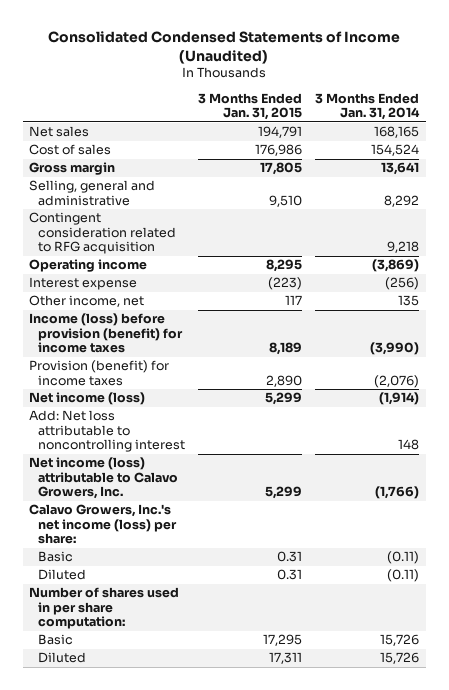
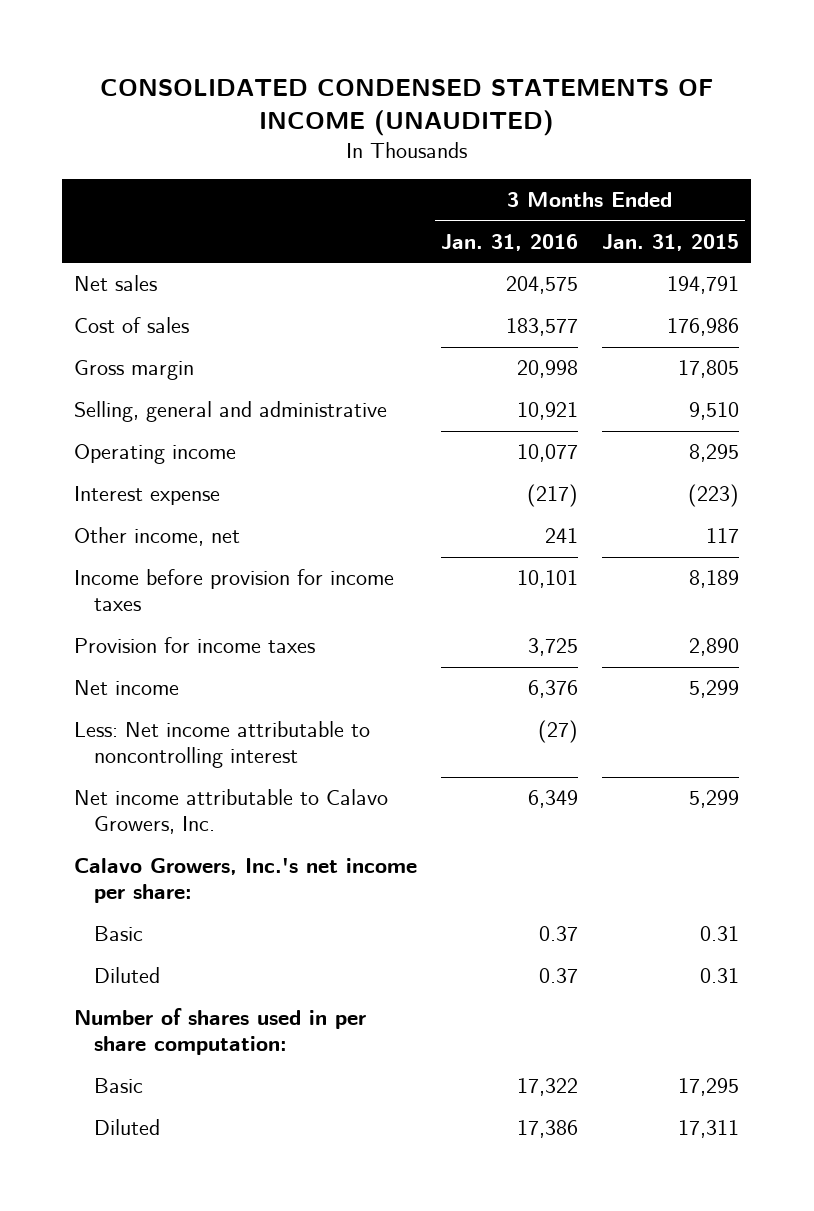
[48,30,401,64] Consolidated Condensed Statements of Income (Unaudited) -> [99,78,713,136] CONSOLIDATED CONDENSED STATEMENTS OF INCOME (UNAUDITED)
[315,92,421,121] 3 Months Ended Jan. 31, 2014 -> none
none -> [441,233,579,251] Jan. 31, 2016
[29,212,177,255] Contingent consideration related to RFG acquisition -> none
[29,313,184,354] Income (loss) before provision (benefit) for income taxes -> [74,569,395,612] Income before provision for income taxes
[29,360,170,386] Provision (benefit) for income taxes -> [74,637,316,654] Provision for income taxes
[29,392,146,406] Net income (loss) -> [74,680,180,696] Net income
[29,410,186,453] Add: Net loss attributable to noncontrolling interest -> [74,721,371,769] Less: Net income attributable to noncontrolling interest
[29,457,179,500] Net income (loss) attributable to Calavo Growers, Inc. -> [74,789,389,835] Net income attributable to Calavo Growers, Inc.
[29,504,178,545] Calavo Growers, Inc.'s net income (loss) per share: -> [74,858,418,904] Calavo Growers, Inc.'s net income per share:

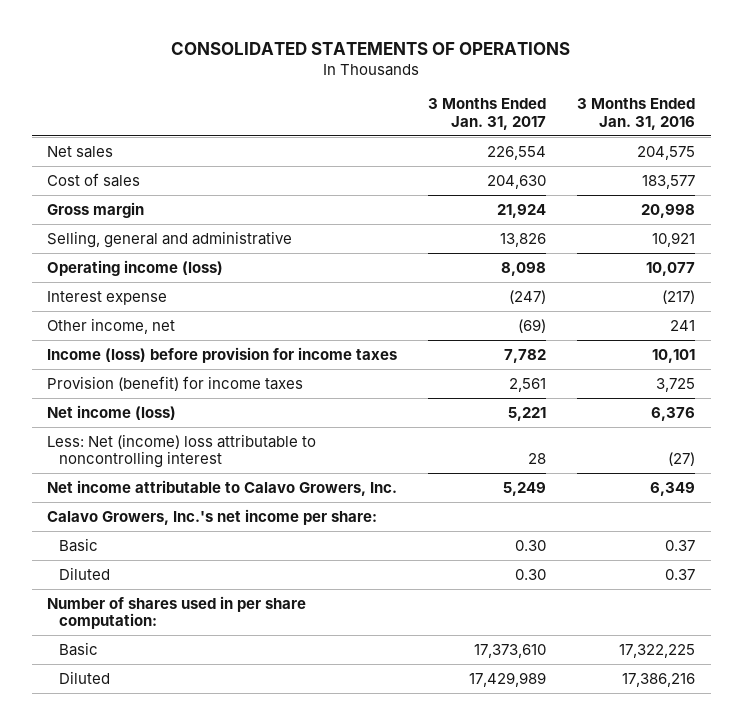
[99,78,713,136] CONSOLIDATED CONDENSED STATEMENTS OF INCOME (UNAUDITED) -> [171,41,571,55] CONSOLIDATED STATEMENTS OF OPERATIONS
[602,233,740,251] Jan. 31, 2015 -> none
none -> [428,98,547,130] 3 Months Ended Jan. 31, 2017
[74,444,237,465] Operating income -> [47,259,224,276] Operating income (loss)
[74,569,395,612] Income before provision for income taxes -> [47,346,398,363] Income (loss) before provision for income taxes
[74,637,316,654] Provision for income taxes -> [47,375,304,391] Provision (benefit) for income taxes
[74,680,180,696] Net income -> [47,404,177,420] Net income (loss)
[74,721,371,769] Less: Net income attributable to noncontrolling interest -> [47,433,317,468] Less: Net (income) loss attributable to noncontrolling interest
[517,1078,579,1097] 17,322 -> [619,643,696,658] 17,322,225
[517,1120,579,1139] 17,386 -> [622,672,696,687] 17,386,216

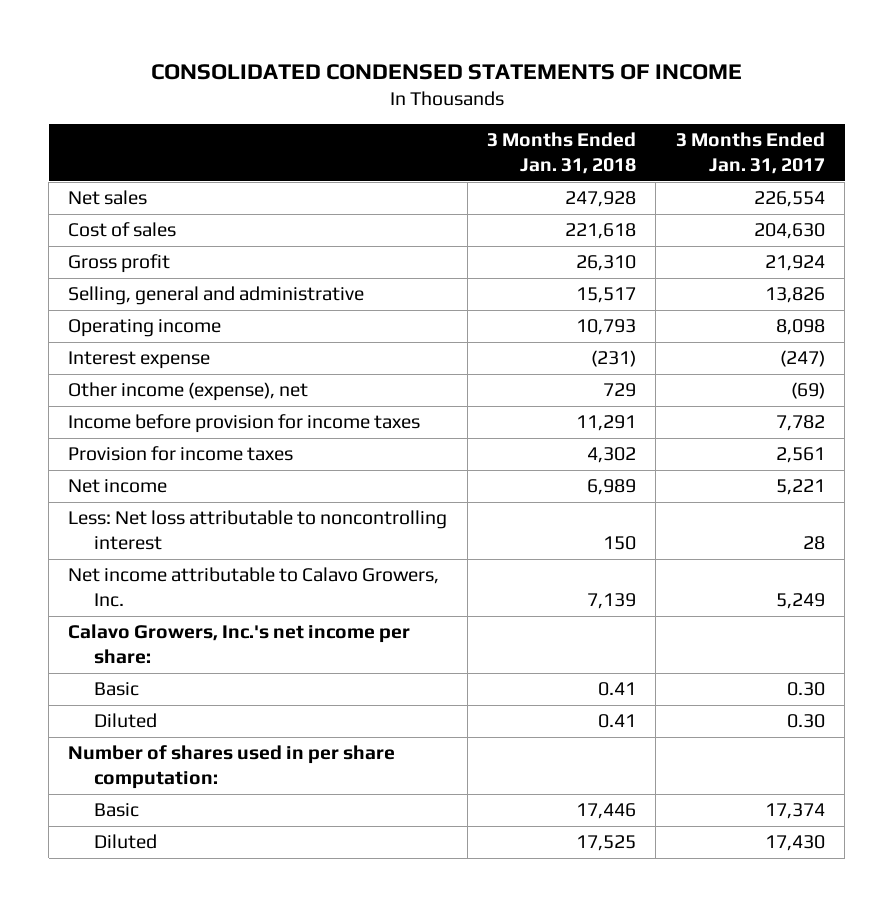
[171,41,571,55] CONSOLIDATED STATEMENTS OF OPERATIONS -> [150,63,742,80] CONSOLIDATED CONDENSED STATEMENTS OF INCOME
[577,98,696,130] 3 Months Ended Jan. 31, 2016 -> none
none -> [487,132,637,175] 3 Months Ended Jan. 31, 2018
[47,201,145,218] Gross margin -> [68,254,171,274] Gross profit
[47,259,224,276] Operating income (loss) -> [68,319,222,338] Operating income
[47,317,176,334] Other income, net -> [68,382,309,402] Other income (expense), net
[47,346,398,363] Income (loss) before provision for income taxes -> [68,414,421,434] Income before provision for income taxes
[47,375,304,391] Provision (benefit) for income taxes -> [68,446,294,462] Provision for income taxes
[47,404,177,420] Net income (loss) -> [68,479,168,494] Net income
[47,433,317,468] Less: Net (income) loss attributable to noncontrolling interest -> [68,510,448,551] Less: Net loss attributable to noncontrolling interest
[474,643,547,658] 17,373,610 -> [764,803,825,820] 17,374
[469,671,547,687] 17,429,989 -> [764,835,825,852] 17,430

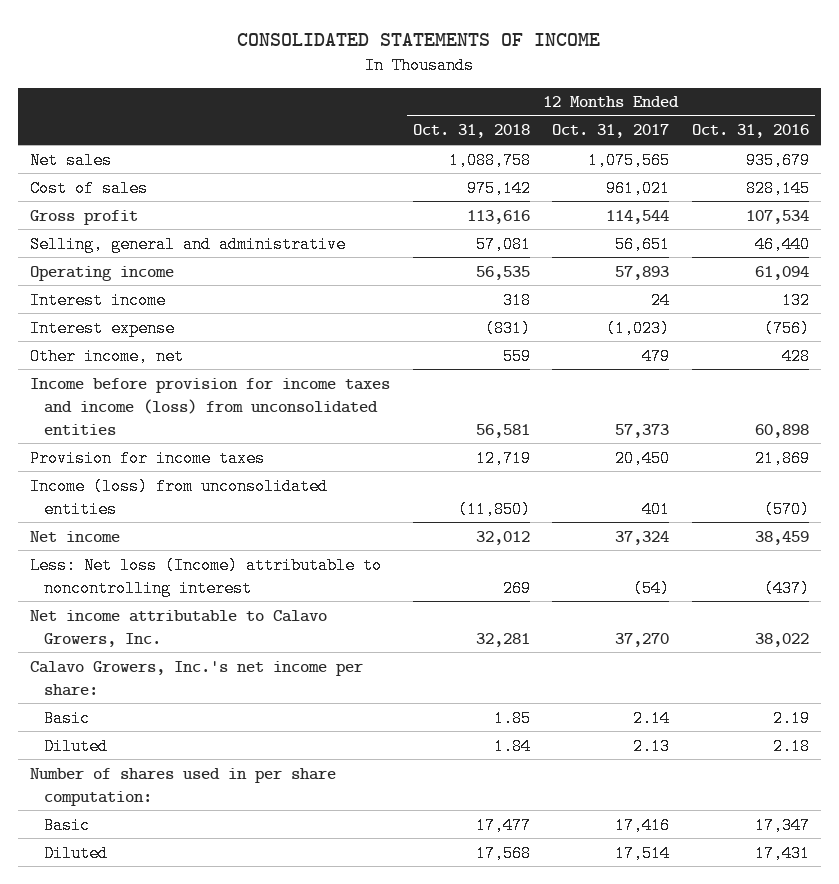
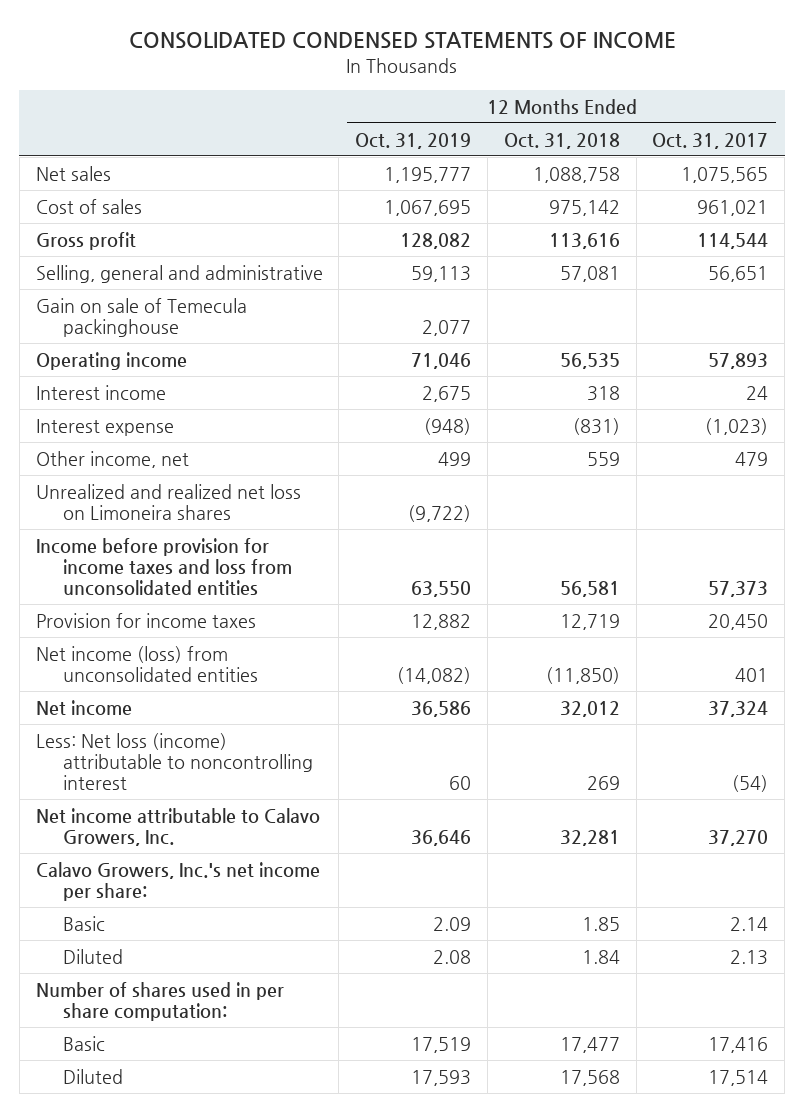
[237,32,601,46] CONSOLIDATED STATEMENTS OF INCOME -> [129,32,677,50] CONSOLIDATED CONDENSED STATEMENTS OF INCOME
[692,124,810,139] Oct. 31, 2016 -> none
none -> [355,132,472,149] Oct. 31, 2019
none -> [35,297,247,337] Gain on sale of Temecula packinghouse
none -> [35,483,301,520] Unrealized and realized net loss on Limoneira shares
[29,377,390,435] Income before provision for income taxes and income (loss) from unconsolidated entities -> [35,537,293,597] Income before provision for income taxes and loss from unconsolidated entities
[29,477,328,518] Income (loss) from unconsolidated entities -> [35,645,259,682] Net income (loss) from unconsolidated entities
[29,556,382,597] Less: Net loss (Income) attributable to noncontrolling interest -> [35,732,314,791] Less: Net loss (income) attributable to noncontrolling interest

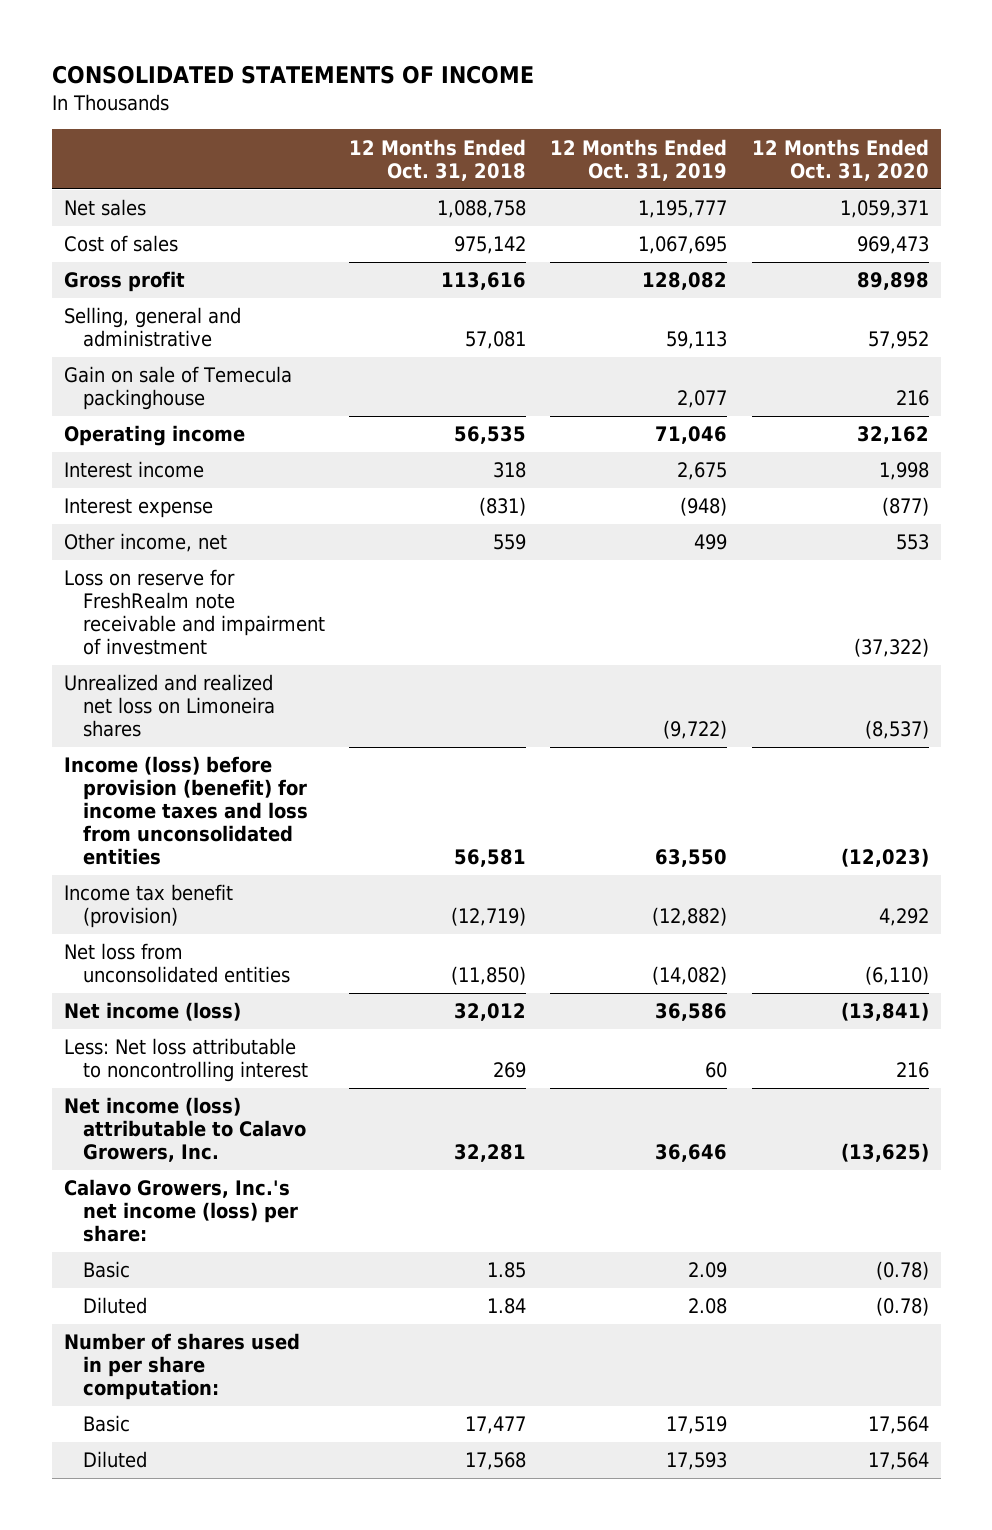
[129,32,677,50] CONSOLIDATED CONDENSED STATEMENTS OF INCOME -> [51,64,534,84] CONSOLIDATED STATEMENTS OF INCOME
[652,132,769,149] Oct. 31, 2017 -> none
none -> [751,138,929,181] 12 Months Ended Oct. 31, 2020
none -> [63,569,325,656] Loss on reserve for FreshRealm note receivable and impairment of investment
[35,537,293,597] Income before provision for income taxes and loss from unconsolidated entities -> [63,756,308,866] Income (loss) before provision (benefit) for income taxes and loss from unconsolidated entities
[35,612,256,628] Provision for income taxes -> [63,884,233,929] Income tax benefit (provision)
[411,613,472,630] 12,882 -> [652,907,728,927] (12,882)
[559,613,620,630] 12,719 -> [451,907,527,927] (12,719)
[35,645,259,682] Net income (loss) from unconsolidated entities -> [63,943,290,984] Net loss from unconsolidated entities
[35,699,132,716] Net income -> [63,1002,241,1022] Net income (loss)
[35,732,314,791] Less: Net loss (income) attributable to noncontrolling interest -> [63,1038,308,1083] Less: Net loss attributable to noncontrolling interest
[35,807,320,846] Net income attributable to Calavo Growers, Inc. -> [63,1097,306,1163] Net income (loss) attributable to Calavo Growers, Inc.
[35,861,320,901] Calavo Growers, Inc.'s net income per share: -> [63,1179,298,1243] Calavo Growers, Inc.'s net income (loss) per share:

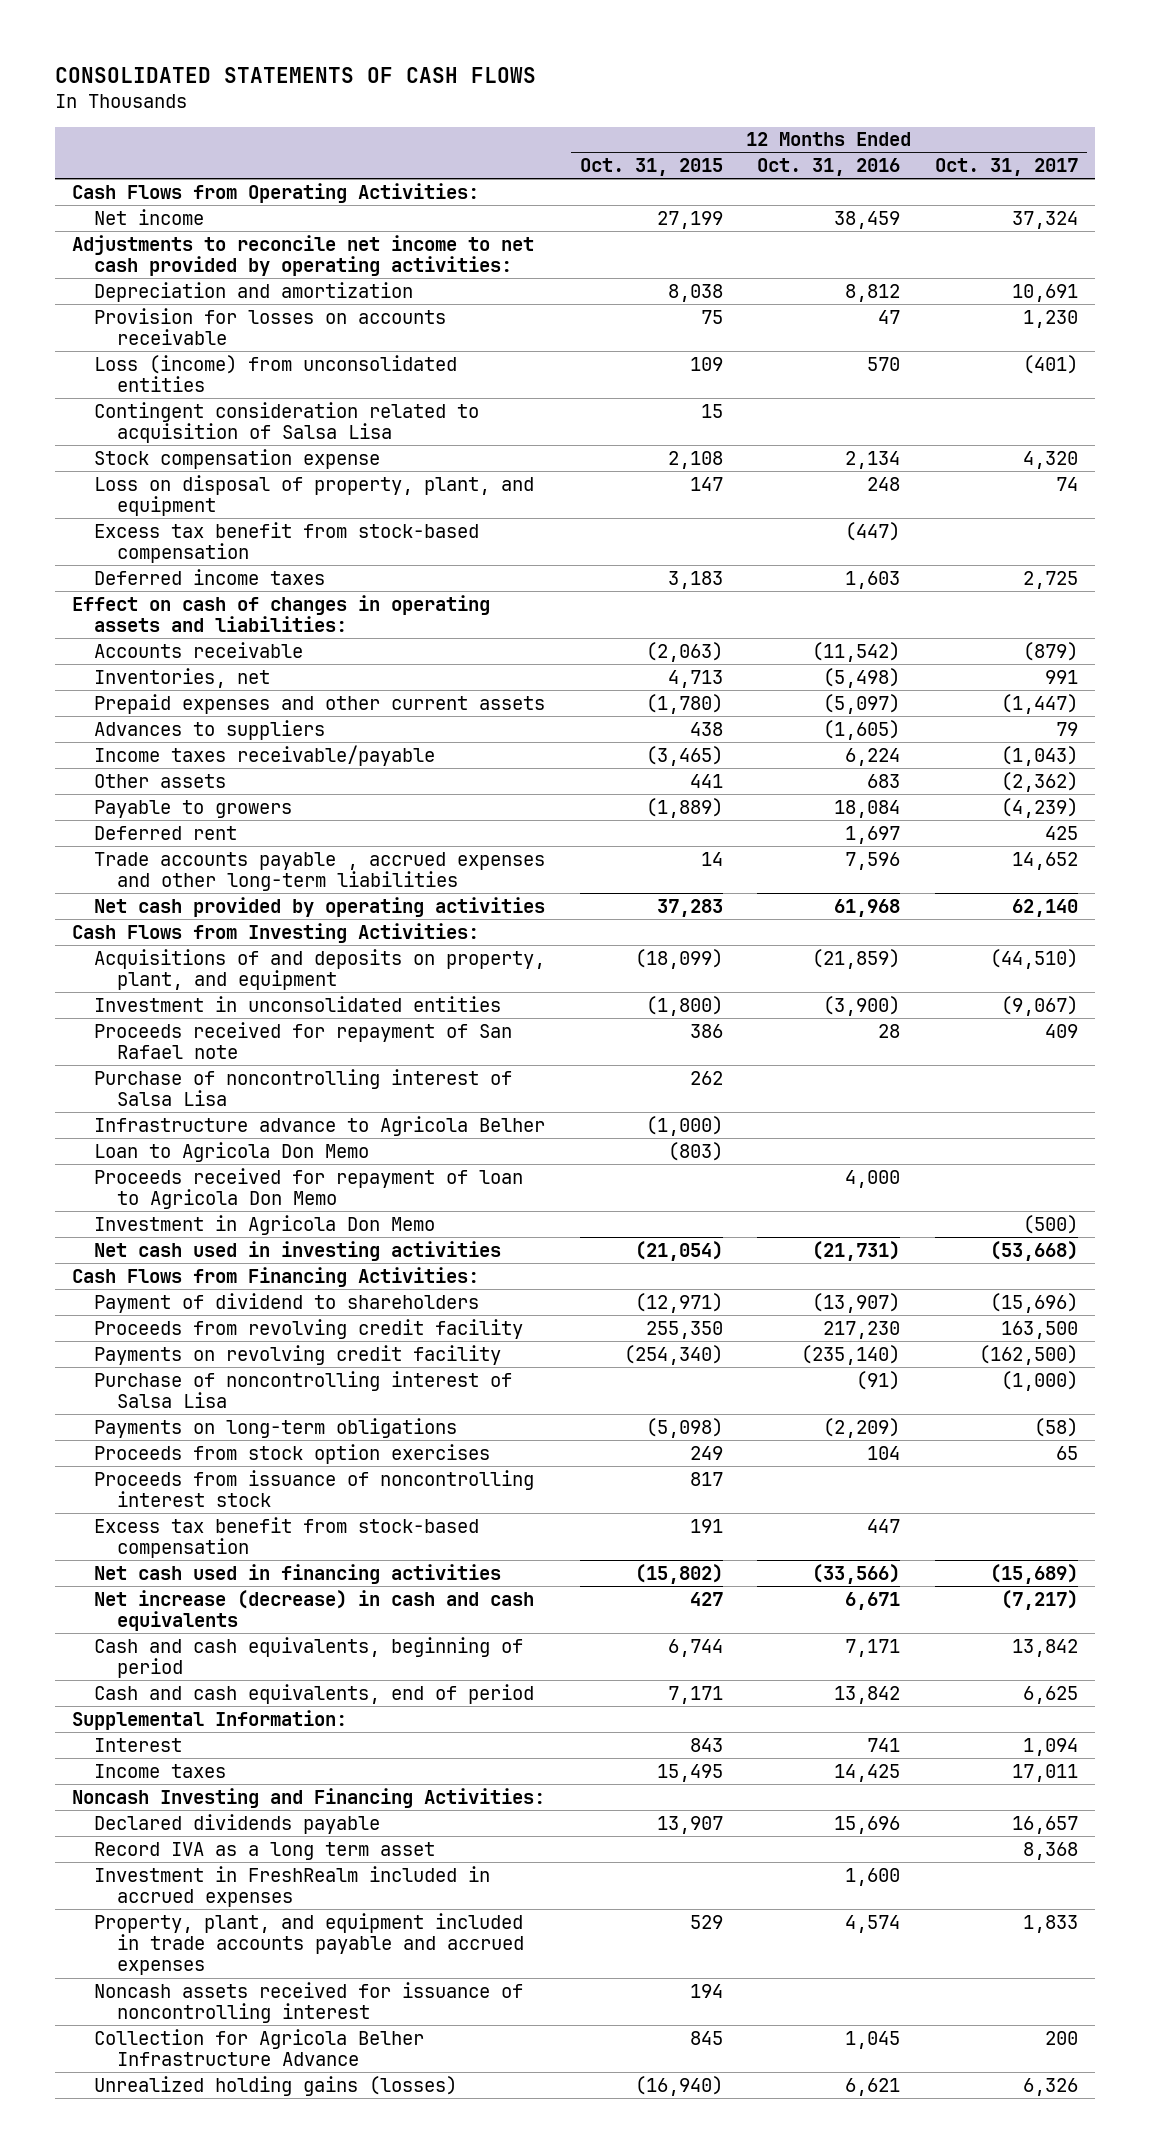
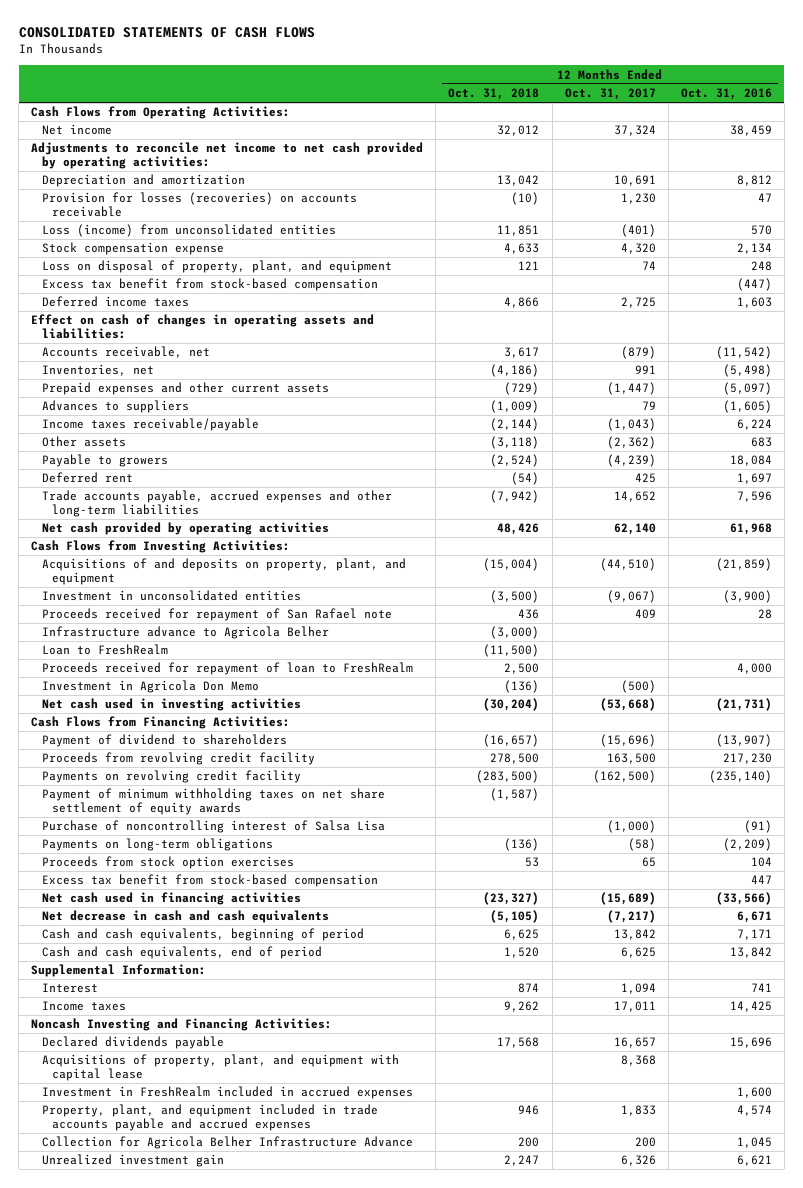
[579,158,723,177] Oct. 31, 2015 -> none
none -> [448,88,540,101] Oct. 31, 2018
[94,307,447,345] Provision for losses on accounts receivable -> [41,192,357,218] Provision for losses (recoveries) on accounts receivable
[94,401,480,443] Contingent consideration related to acquisition of Salsa Lisa -> none
[94,641,304,658] Accounts receivable -> [41,346,210,359] Accounts receivable, net
[94,851,546,891] Trade accounts payable , accrued expenses and other long-term liabilities -> [41,490,392,518] Trade accounts payable, accrued expenses and other long-term liabilities
[94,1068,513,1106] Purchase of noncontrolling interest of Salsa Lisa -> none
[94,1141,370,1162] Loan to Agricola Don Memo -> [41,644,168,656] Loan to FreshRealm
[94,1167,524,1209] Proceeds received for repayment of loan to Agricola Don Memo -> [41,662,413,676] Proceeds received for repayment of loan to FreshRealm
none -> [41,788,385,816] Payment of minimum withholding taxes on net share settlement of equity awards
[94,1469,535,1507] Proceeds from issuance of noncontrolling interest stock -> none
[94,1589,535,1631] Net increase (decrease) in cash and cash equivalents -> [41,910,329,924] Net decrease in cash and cash equivalents
[94,1841,436,1860] Record IVA as a long term asset -> [41,1054,399,1082] Acquisitions of property, plant, and equipment with capital lease
[94,1981,524,2023] Noncash assets received for issuance of noncontrolling interest -> none
[94,2075,458,2096] Unrealized holding gains (losses) -> [41,1154,224,1168] Unrealized investment gain

